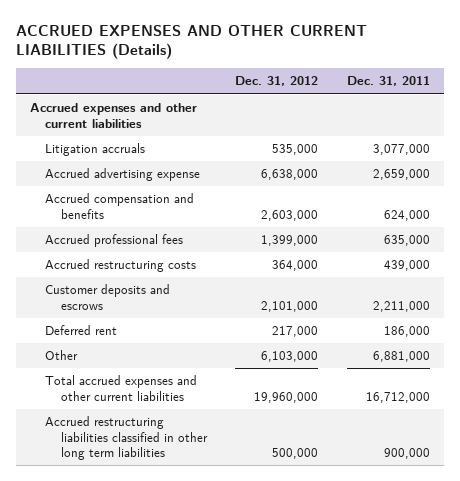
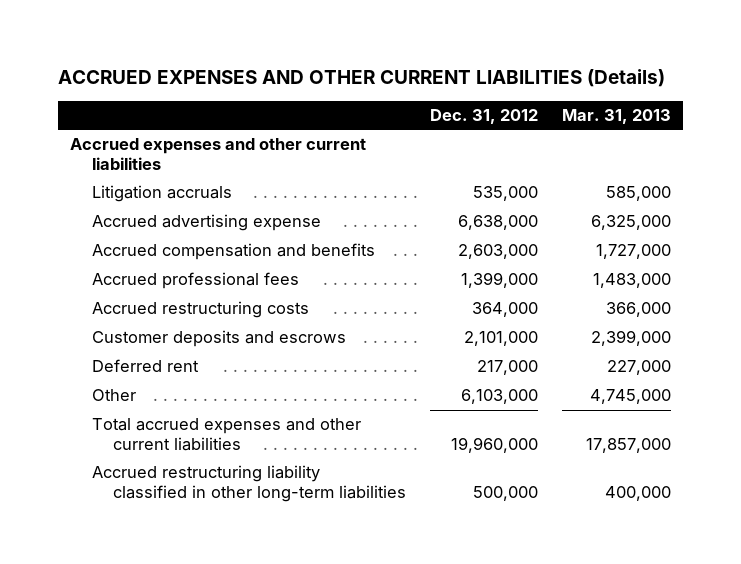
[346,76,430,87] Dec. 31, 2011 -> none
none -> [561,109,671,125] Mar. 31, 2013
[45,416,208,460] Accrued restructuring liabilities classified in other long term liabilities -> [91,465,406,502] Accrued restructuring liability classified in other long-term liabilities

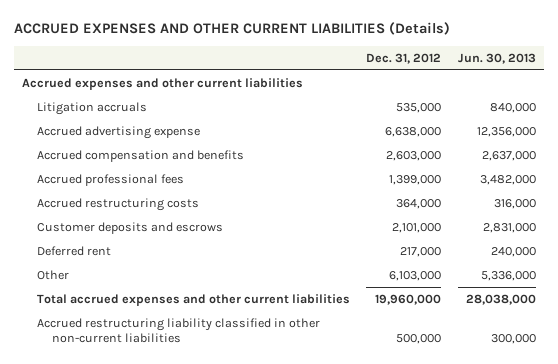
[561,109,671,125] Mar. 31, 2013 -> none
none -> [457,52,536,64] Jun. 30, 2013
[91,465,406,502] Accrued restructuring liability classified in other long-term liabilities -> [37,317,321,343] Accrued restructuring liability classified in other non-current liabilities

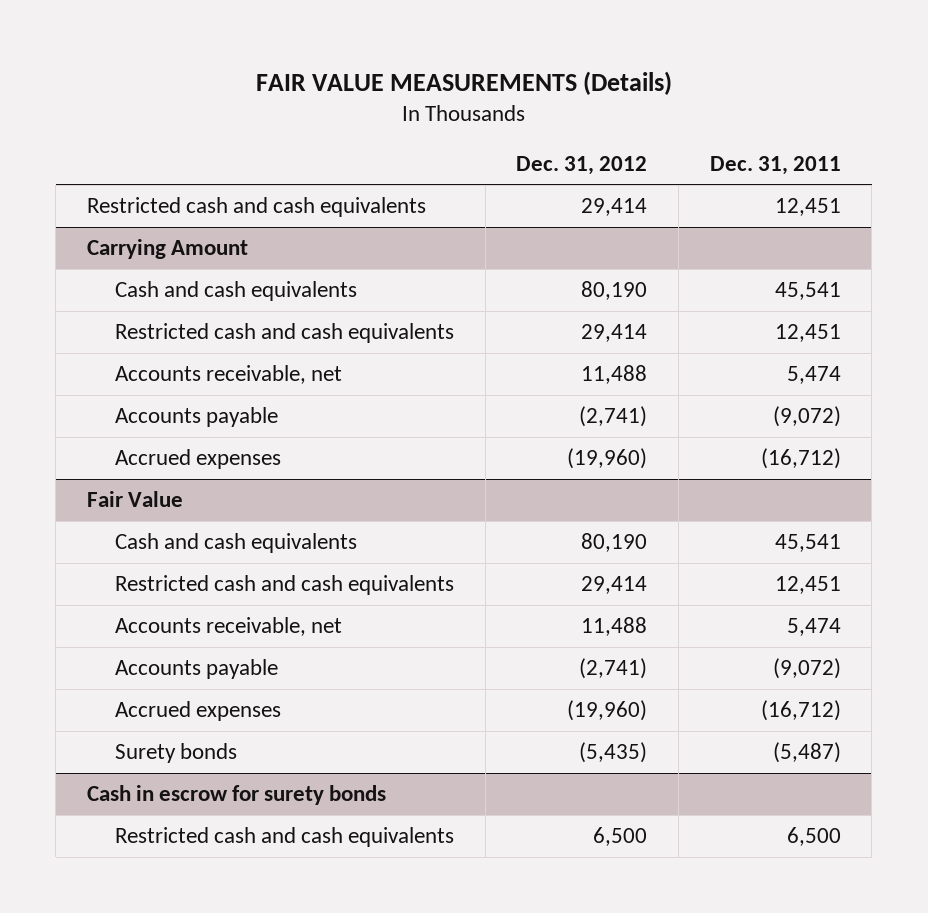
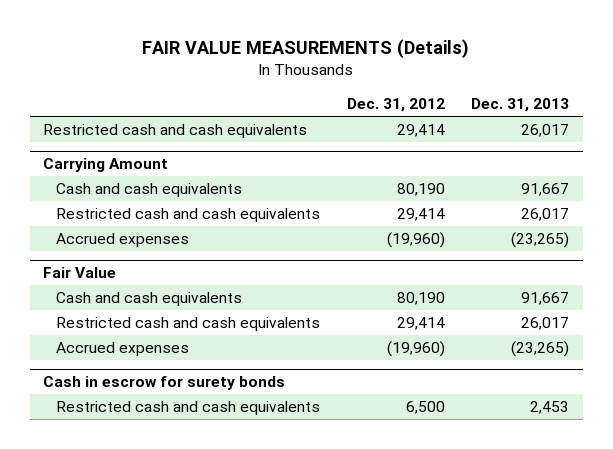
[709,155,841,175] Dec. 31, 2011 -> none
none -> [471,98,570,113] Dec. 31, 2013
[114,365,342,385] Accounts receivable, net -> none
[114,407,278,428] Accounts payable -> none
[114,617,342,637] Accounts receivable, net -> none
[114,659,278,680] Accounts payable -> none
[114,743,237,764] Surety bonds -> none

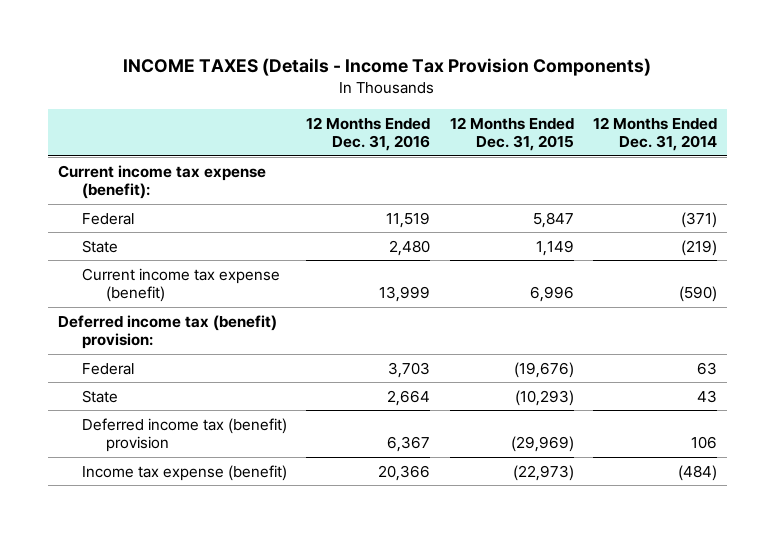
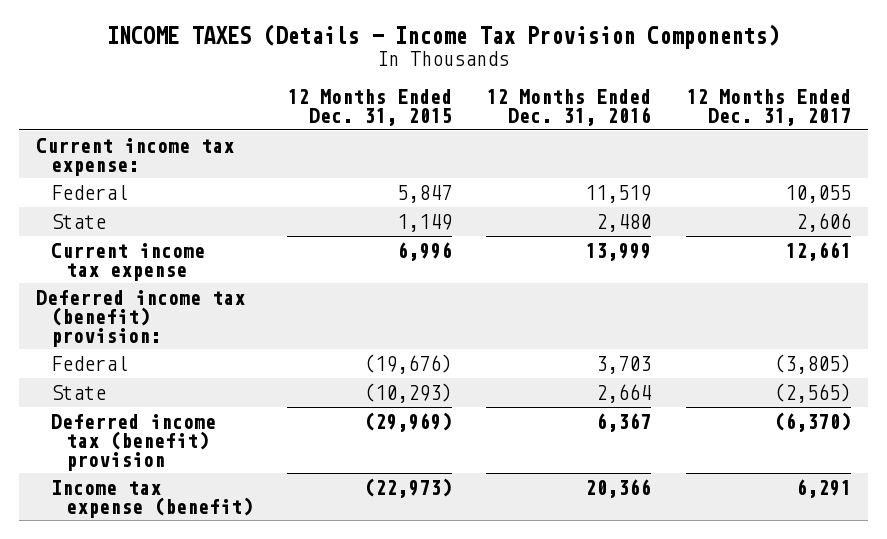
[592,116,717,152] 12 Months Ended Dec. 31, 2014 -> none
none -> [685,89,851,127] 12 Months Ended Dec. 31, 2017
[57,164,266,200] Current income tax expense (benefit): -> [36,137,235,176] Current income tax expense:
[81,267,280,303] Current income tax expense (benefit) -> [50,242,205,281] Current income tax expense

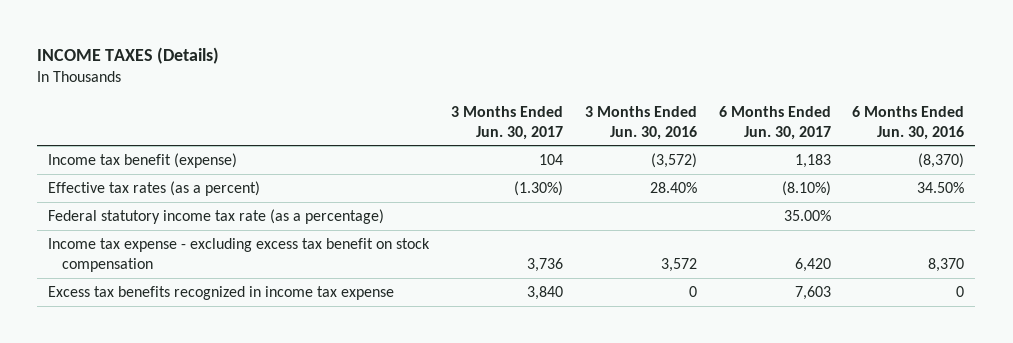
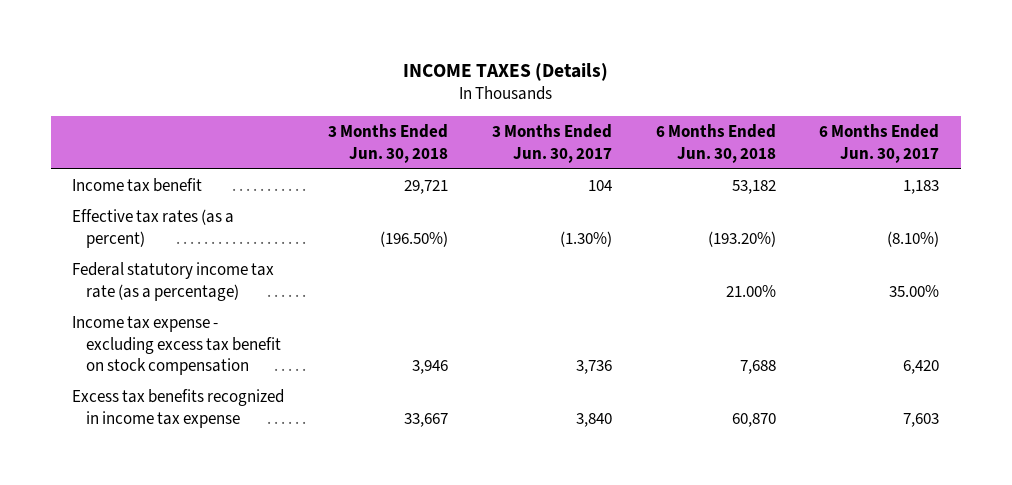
[584,105,697,140] 3 Months Ended Jun. 30, 2016 -> none
[852,105,965,140] 6 Months Ended Jun. 30, 2016 -> none
none -> [328,124,449,163] 3 Months Ended Jun. 30, 2018
none -> [655,124,776,163] 6 Months Ended Jun. 30, 2018
[48,152,238,168] Income tax benefit (expense) -> [72,177,203,192] Income tax benefit

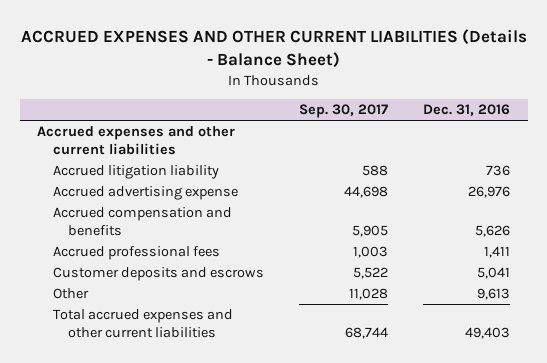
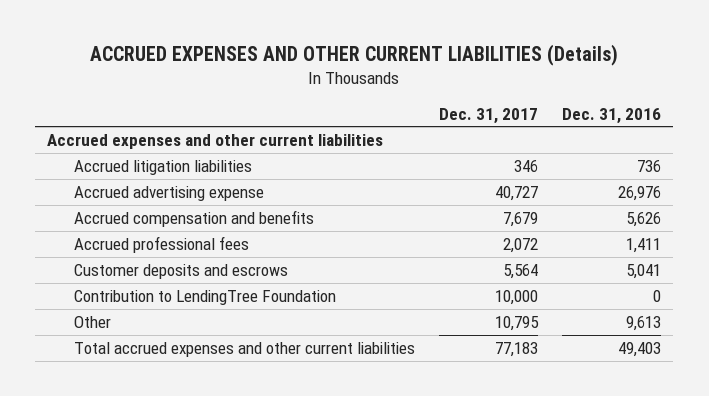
[20,29,527,68] ACCRUED EXPENSES AND OTHER CURRENT LIABILITIES (Details - Balance Sheet) -> [90,44,619,67] ACCRUED EXPENSES AND OTHER CURRENT LIABILITIES (Details)
[298,104,388,119] Sep. 30, 2017 -> none
none -> [438,107,538,124] Dec. 31, 2017
[52,165,219,180] Accrued litigation liability -> [73,159,252,175] Accrued litigation liabilities
none -> [73,289,336,305] Contribution to LendingTree Foundation

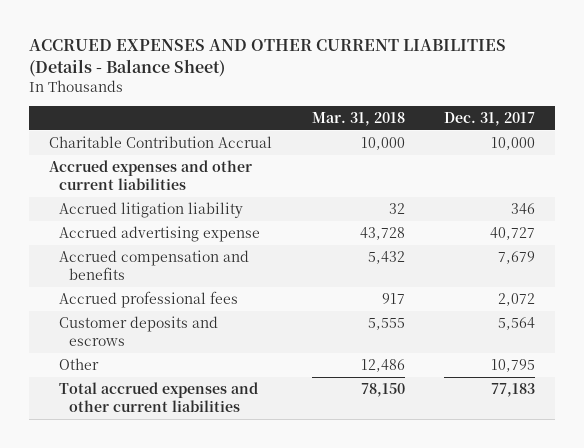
[90,44,619,67] ACCRUED EXPENSES AND OTHER CURRENT LIABILITIES (Details) -> [29,39,507,77] ACCRUED EXPENSES AND OTHER CURRENT LIABILITIES (Details - Balance Sheet)
[562,107,662,124] Dec. 31, 2016 -> none
none -> [311,111,405,126] Mar. 31, 2018
none -> [49,136,273,149] Charitable Contribution Accrual
[73,159,252,175] Accrued litigation liabilities -> [59,202,244,219] Accrued litigation liability
[73,289,336,305] Contribution to LendingTree Foundation -> none

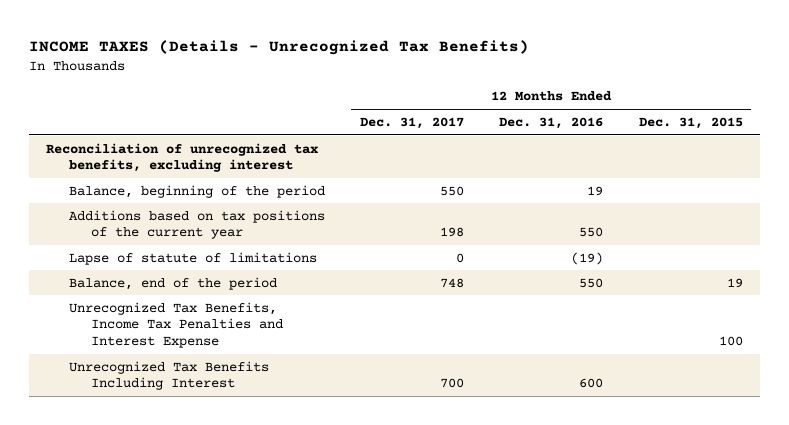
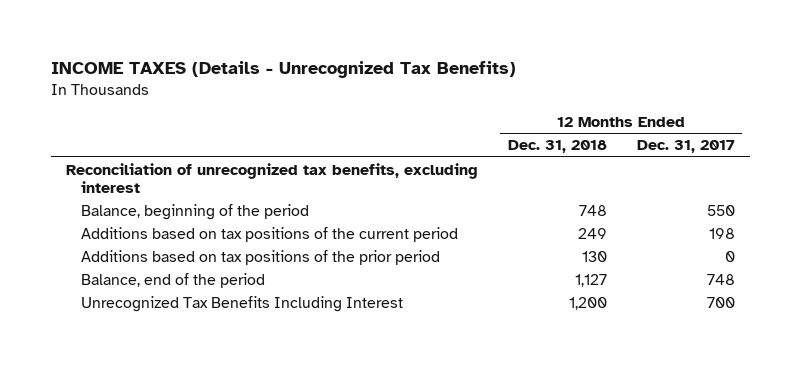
[499,116,604,129] Dec. 31, 2016 -> none
[638,116,743,129] Dec. 31, 2015 -> none
none -> [507,140,607,154] Dec. 31, 2018
[68,251,317,265] Lapse of statute of limitations -> none
none -> [81,226,459,242] Additions based on tax positions of the current period
[68,209,325,240] Additions based on tax positions of the current year -> [81,249,441,265] Additions based on tax positions of the prior period
[439,227,464,238] 198 -> [724,250,735,262] 0
[68,301,283,348] Unrecognized Tax Benefits, Income Tax Penalties and Interest Expense -> none

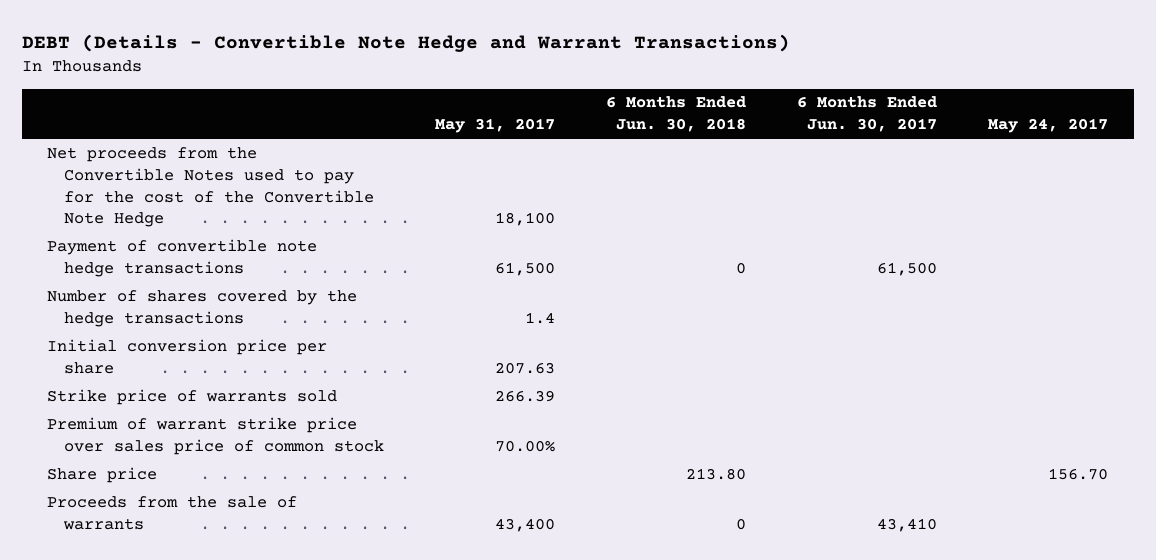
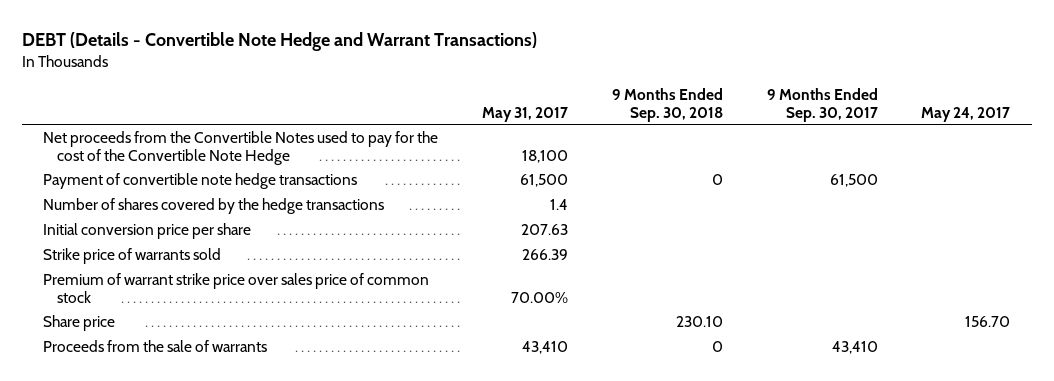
[606,96,747,133] 6 Months Ended Jun. 30, 2018 -> none
[797,96,938,133] 6 Months Ended Jun. 30, 2017 -> none
none -> [611,87,723,122] 9 Months Ended Sep. 30, 2018
none -> [766,87,878,122] 9 Months Ended Sep. 30, 2017
[495,517,556,532] 43,400 -> [522,340,569,354] 43,410

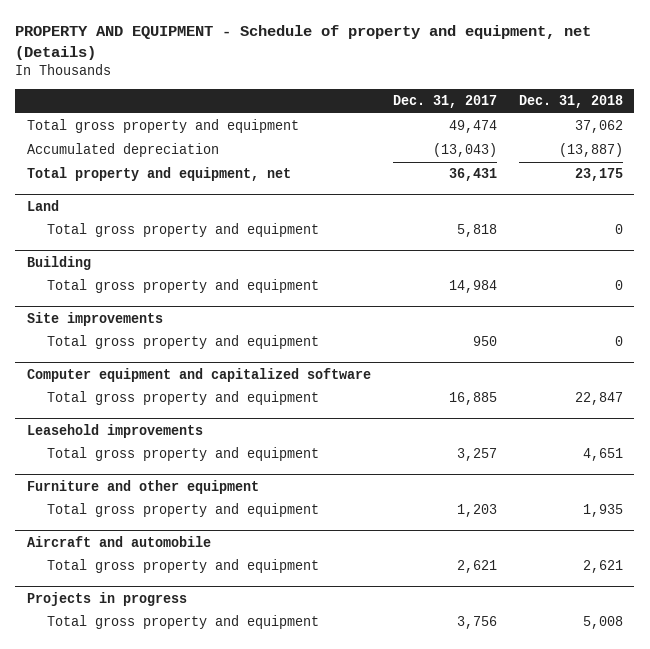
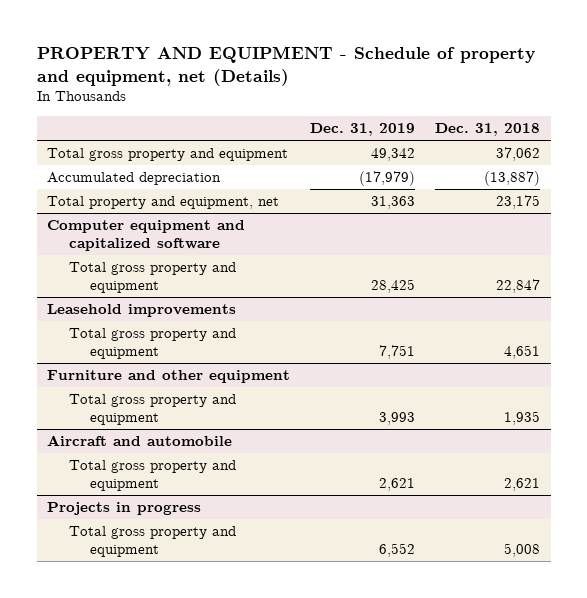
[392,95,497,109] Dec. 31, 2017 -> none
none -> [310,123,416,137] Dec. 31, 2019
[26,199,59,211] Land -> none
[47,223,320,238] Total gross property and equipment -> none
[26,255,91,270] Building -> none
[47,279,320,294] Total gross property and equipment -> none
[26,311,163,326] Site improvements -> none
[47,335,320,350] Total gross property and equipment -> none

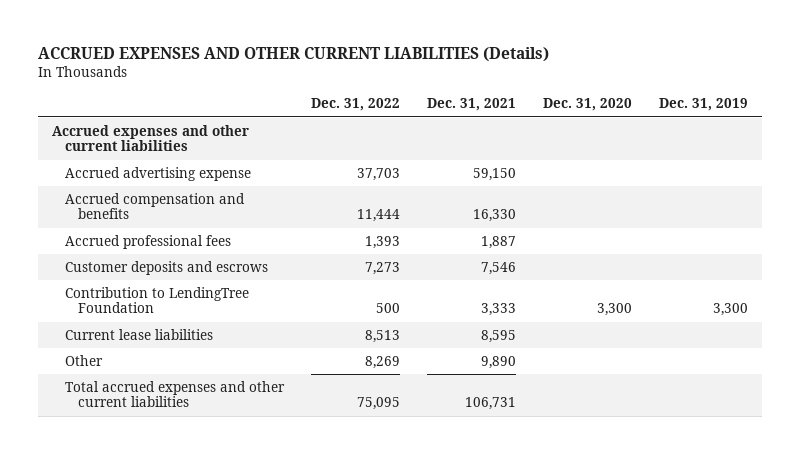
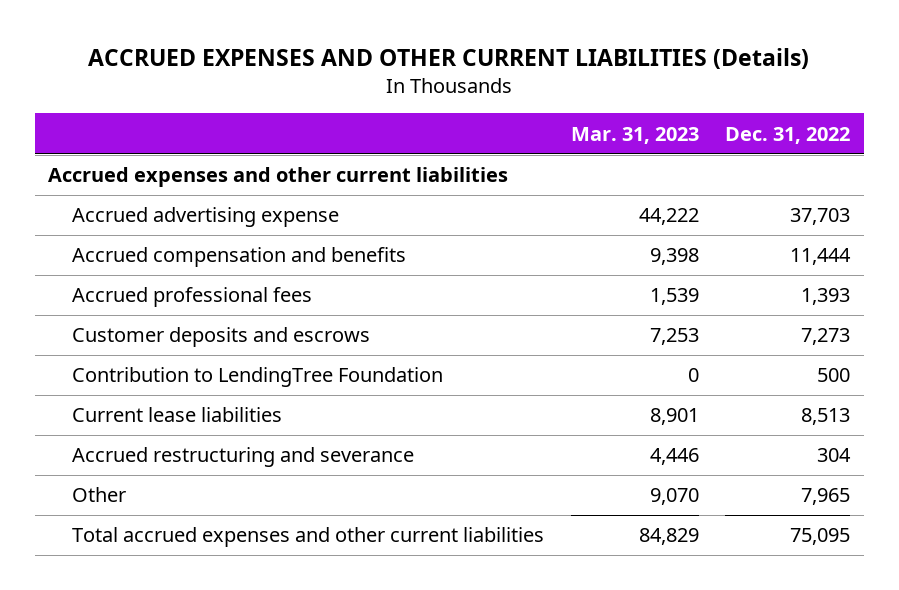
[427,98,517,112] Dec. 31, 2021 -> none
[543,98,633,112] Dec. 31, 2020 -> none
[659,98,749,112] Dec. 31, 2019 -> none
none -> [570,126,699,144] Mar. 31, 2023
none -> [72,447,415,468] Accrued restructuring and severance
[364,355,400,369] 8,269 -> [801,488,851,506] 7,965

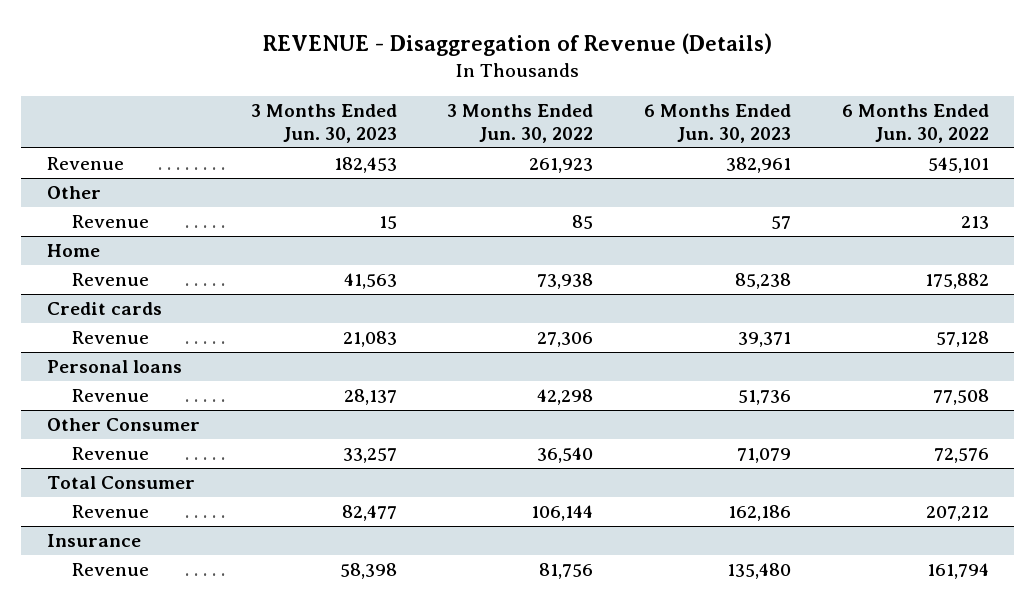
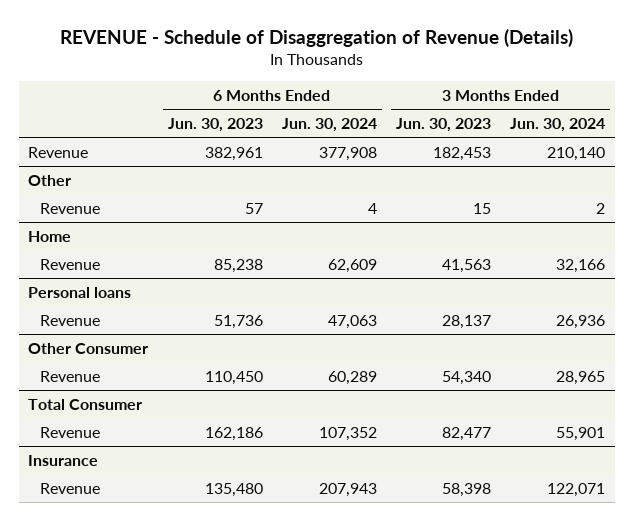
[262,32,772,56] REVENUE - Disaggregation of Revenue (Details) -> [59,28,573,47] REVENUE - Schedule of Disaggregation of Revenue (Details)
[447,103,594,144] 3 Months Ended Jun. 30, 2022 -> none
[842,103,990,144] 6 Months Ended Jun. 30, 2022 -> none
none -> [281,118,377,133] Jun. 30, 2024
none -> [510,118,606,133] Jun. 30, 2024
[46,301,162,315] Credit cards -> none
[71,330,149,344] Revenue -> none
[342,447,397,463] 33,257 -> [442,370,492,385] 54,340
[737,447,792,463] 71,079 -> [204,370,263,385] 110,450

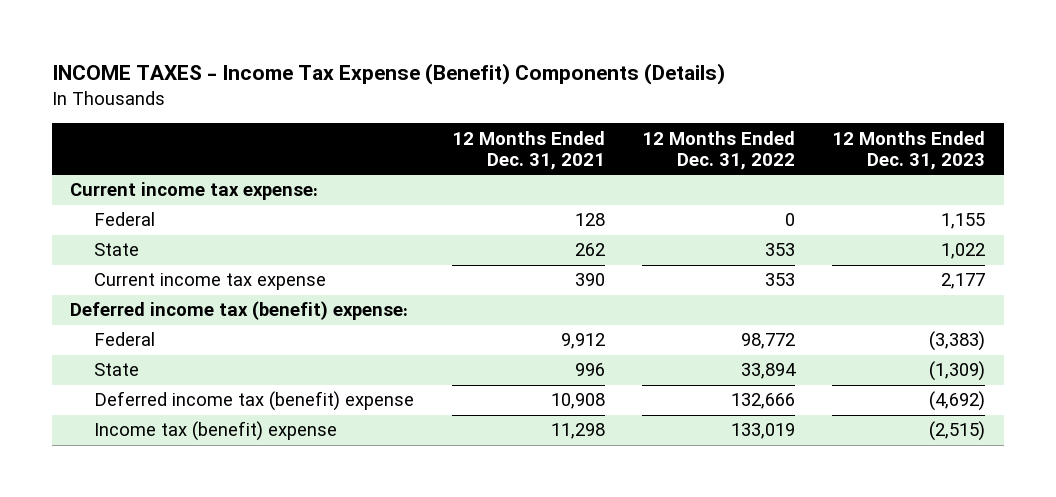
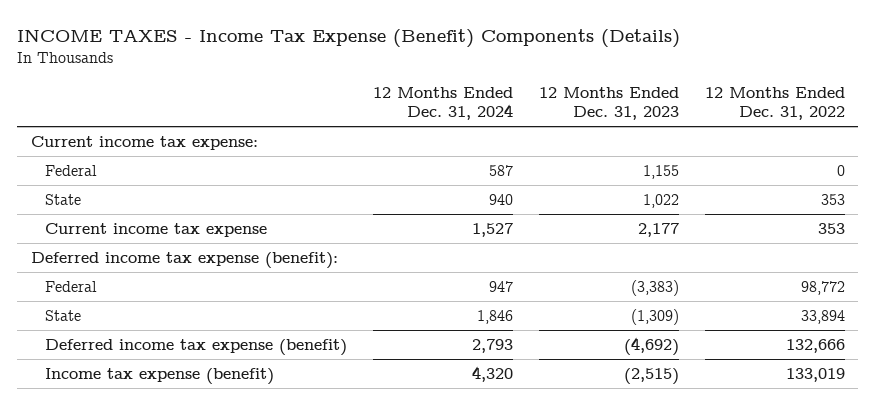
[451,130,605,170] 12 Months Ended Dec. 31, 2021 -> none
none -> [372,86,513,121] 12 Months Ended Dec. 31, 2024
[70,301,409,321] Deferred income tax (benefit) expense: -> [30,251,338,269] Deferred income tax expense (benefit):
[94,391,415,412] Deferred income tax (benefit) expense -> [44,338,347,356] Deferred income tax expense (benefit)
[94,421,338,442] Income tax (benefit) expense -> [44,367,274,385] Income tax expense (benefit)

